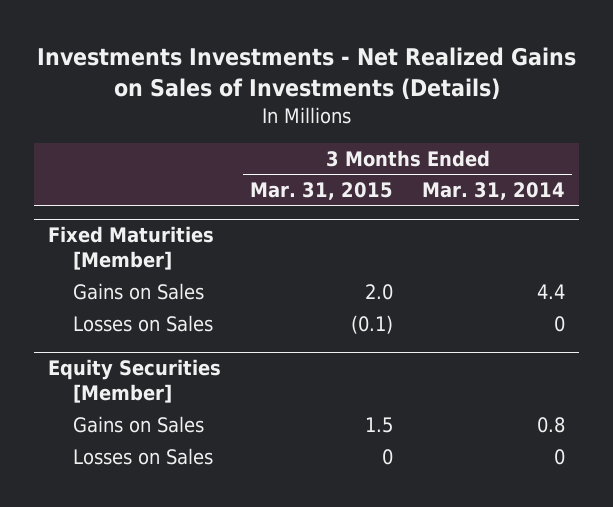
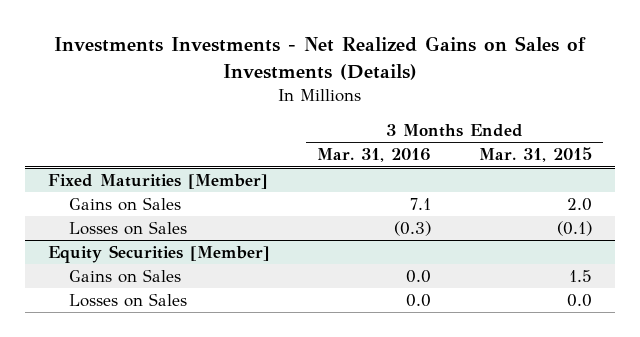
[422,182,566,201] Mar. 31, 2014 -> none
none -> [317,148,432,163] Mar. 31, 2016
[382,449,394,466] 0 -> [566,294,592,308] 0.0

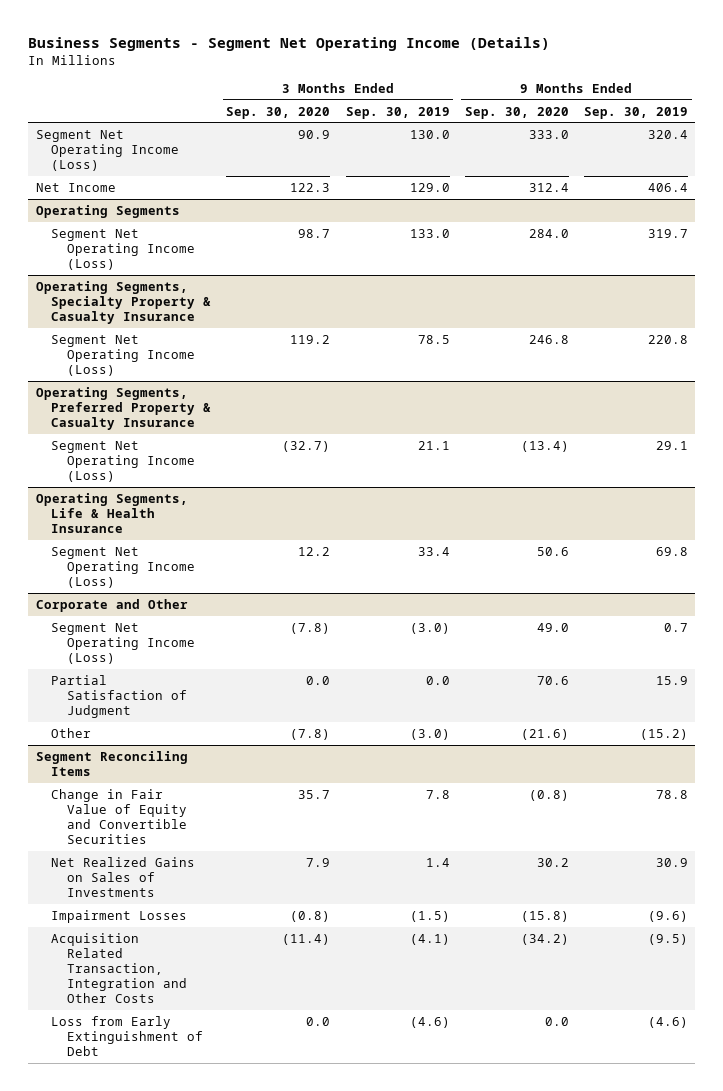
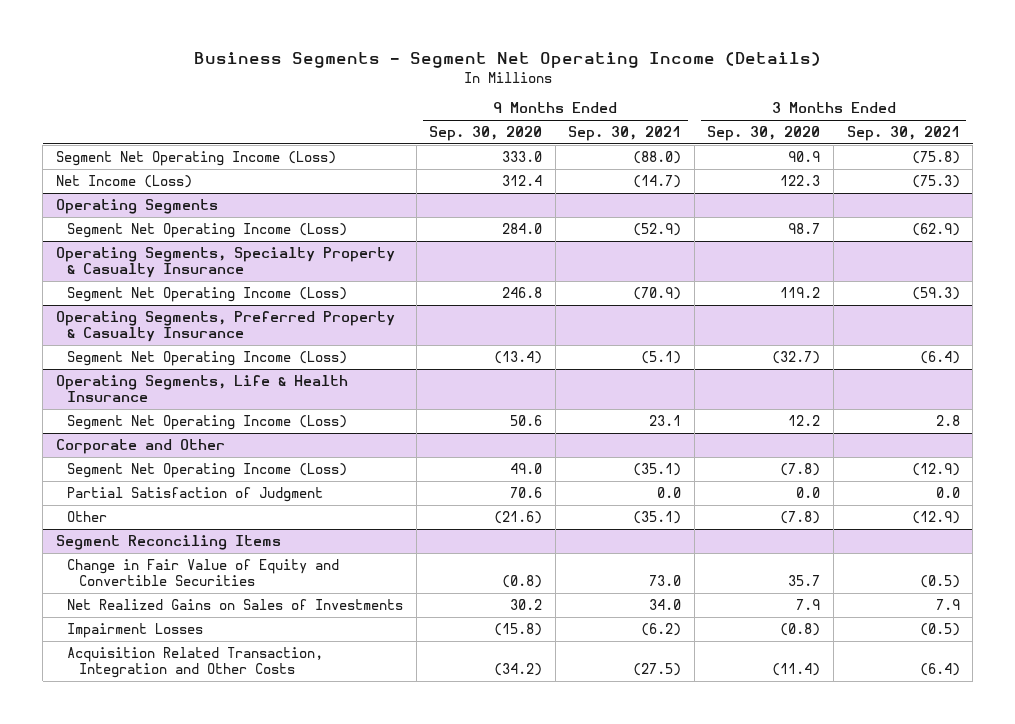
[345,106,450,119] Sep. 30, 2019 -> none
[583,106,688,119] Sep. 30, 2019 -> none
none -> [568,126,682,142] Sep. 30, 2021
none -> [846,126,960,142] Sep. 30, 2021
[35,182,116,192] Net Income -> [55,175,192,189] Net Income (Loss)
[51,1015,203,1056] Loss from Early Extinguishment of Debt -> none

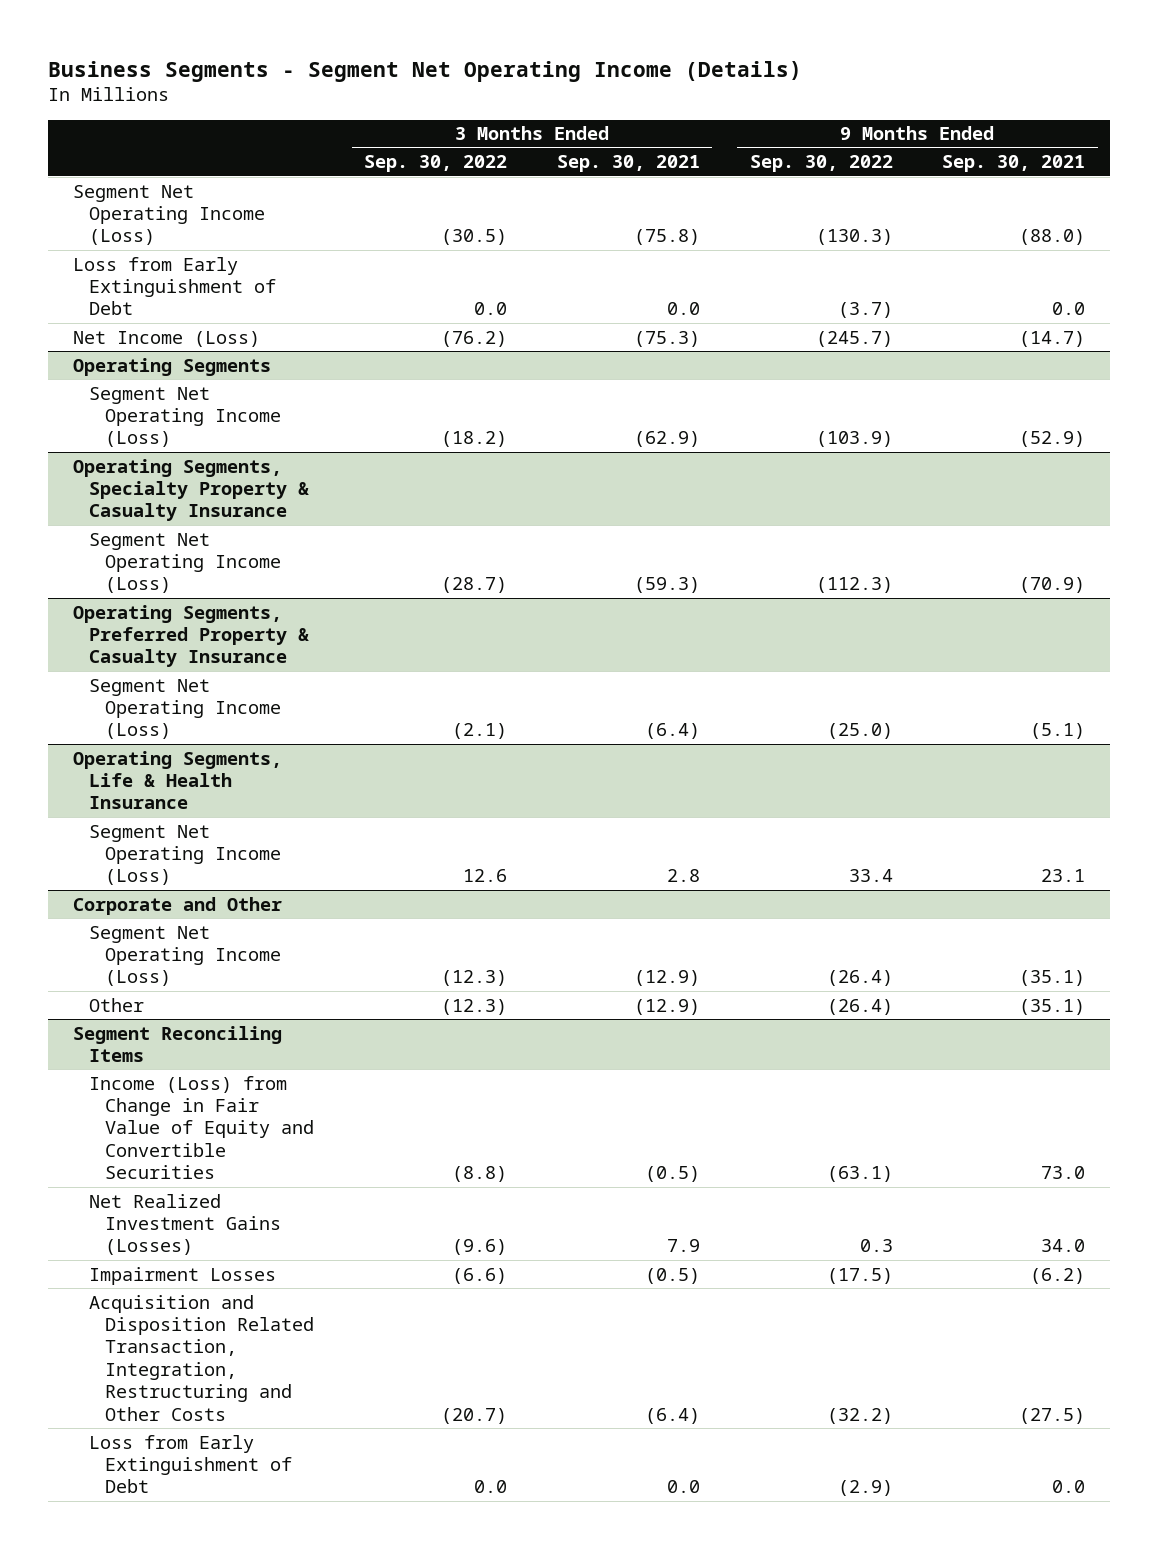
[429,126,543,142] Sep. 30, 2020 -> none
[707,126,821,142] Sep. 30, 2020 -> none
none -> [363,155,507,173] Sep. 30, 2022
none -> [749,155,893,173] Sep. 30, 2022
none -> [73,256,277,316] Loss from Early Extinguishment of Debt
[67,487,324,503] Partial Satisfaction of Judgment -> none
[67,559,340,587] Change in Fair Value of Equity and Convertible Securities -> [89,1075,315,1180] Income (Loss) from Change in Fair Value of Equity and Convertible Securities
[67,599,404,611] Net Realized Gains on Sales of Investments -> [89,1193,282,1256] Net Realized Investment Gains (Losses)
[67,647,324,679] Acquisition Related Transaction, Integration and Other Costs -> [89,1294,315,1421] Acquisition and Disposition Related Transaction, Integration, Restructuring and Other Costs
none -> [89,1434,293,1494] Loss from Early Extinguishment of Debt

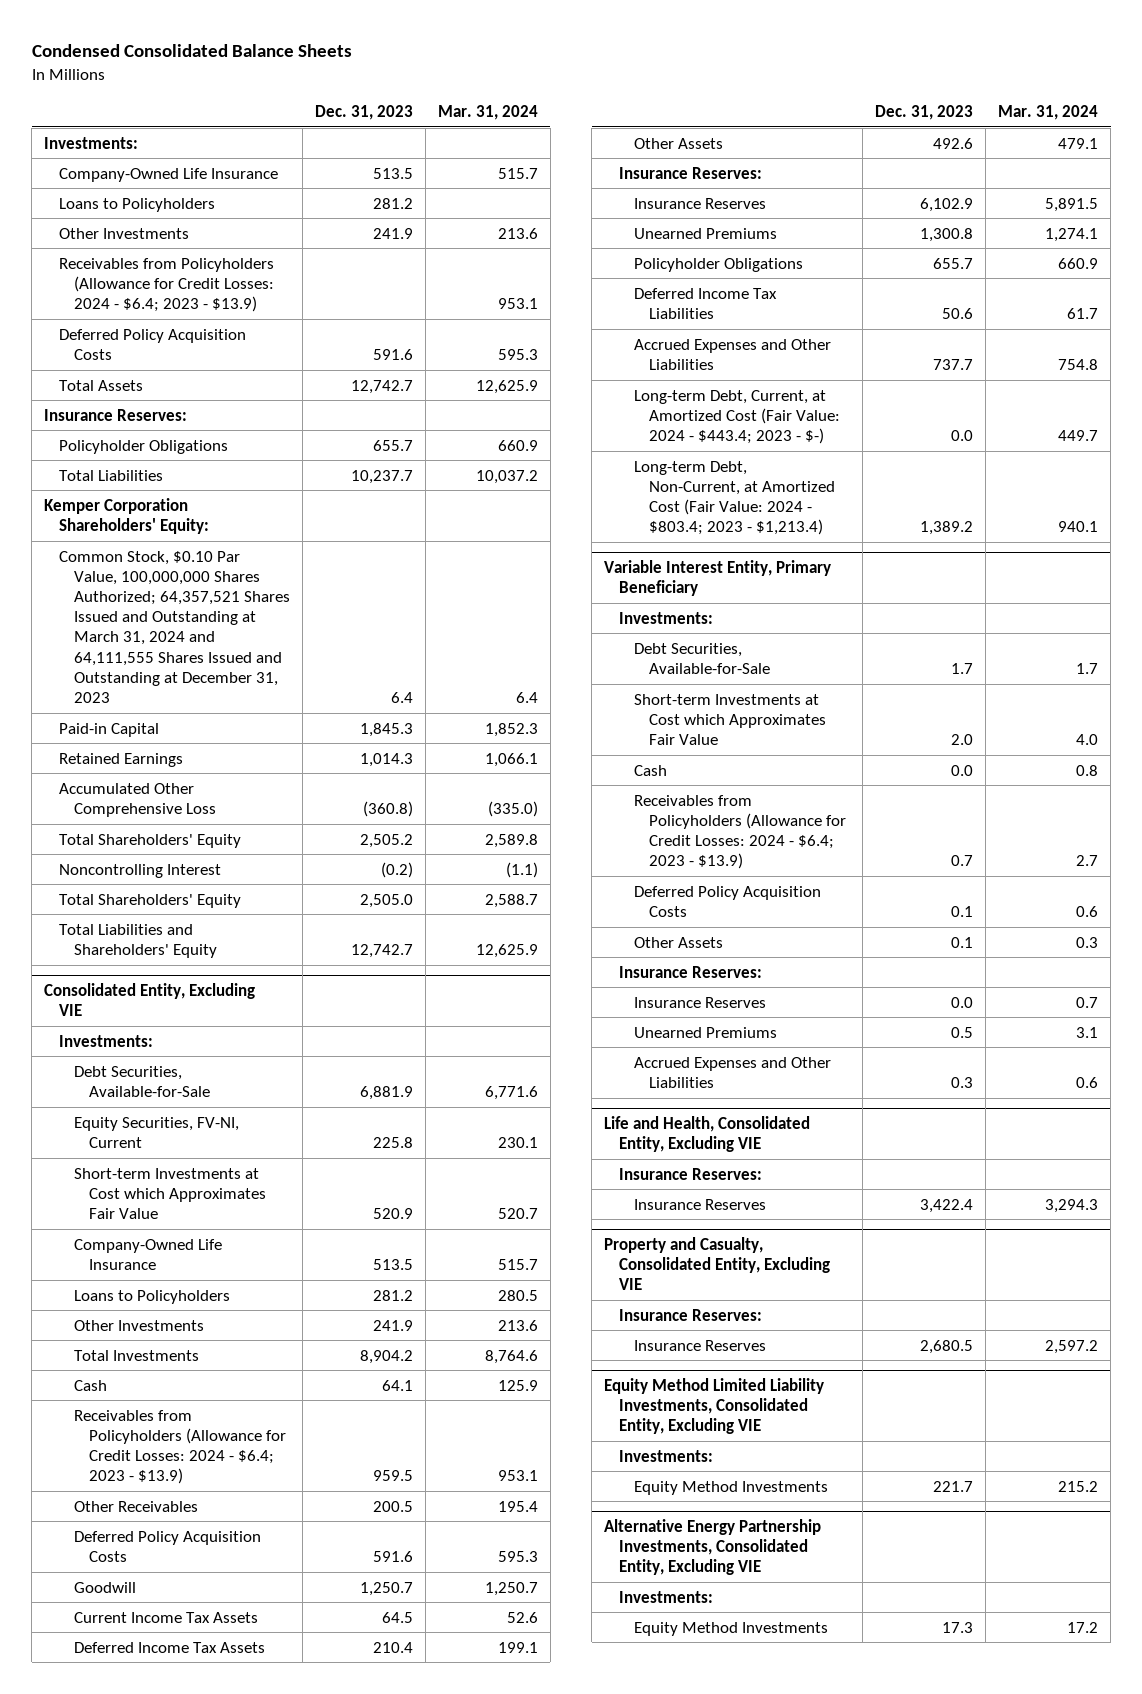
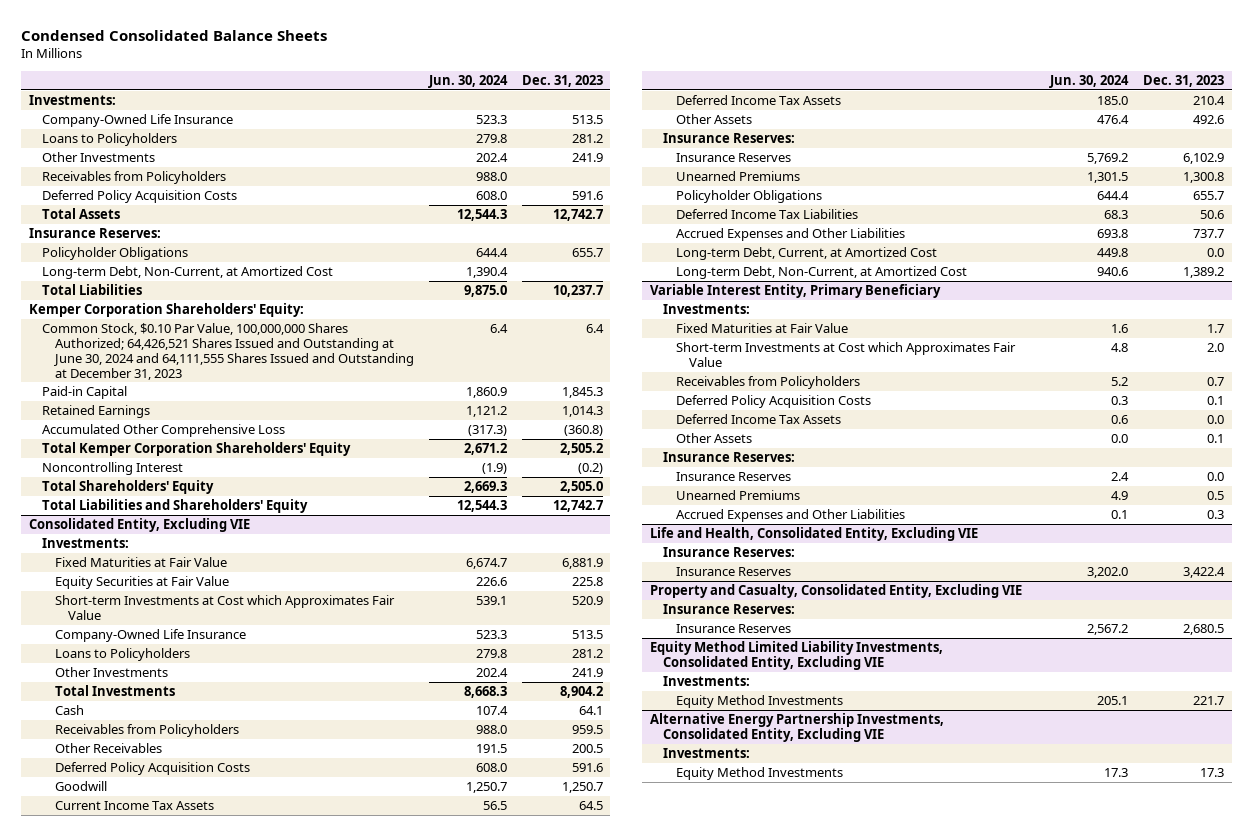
[437,104,538,120] Mar. 31, 2024 -> none
none -> [427,75,508,89] Jun. 30, 2024
[59,257,275,313] Receivables from Policyholders (Allowance for Credit Losses: 2024 - $6.4; 2023 - $13.9) -> [41,170,226,184] Receivables from Policyholders
none -> [41,265,333,279] Long-term Debt, Non-Current, at Amortized Cost
[59,550,291,704] Common Stock, $0.10 Par Value, 100,000,000 Shares Authorized; 64,357,521 Shares Issued and Outstanding at March 31, 2024 and 64,111,555 Shares Issued and Outstanding at December 31, 2023 -> [41,322,414,380] Common Stock, $0.10 Par Value, 100,000,000 Shares Authorized; 64,426,521 Shares Issued and Outstanding at June 30, 2024 and 64,111,555 Shares Issued and Outstanding at December 31, 2023
[59,833,242,848] Total Shareholders' Equity -> [41,441,351,456] Total Kemper Corporation Shareholders' Equity
[74,1065,211,1097] Debt Securities, Available-for-Sale -> [54,556,227,567] Fixed Maturities at Fair Value
[74,1116,240,1148] Equity Securities, FV-NI, Current -> [54,575,229,589] Equity Securities at Fair Value
[74,1409,287,1485] Receivables from Policyholders (Allowance for Credit Losses: 2024 - $6.4; 2023 - $13.9) -> [54,723,239,737] Receivables from Policyholders
[634,389,841,445] Long-term Debt, Current, at Amortized Cost (Fair Value: 2024 - $443.4; 2023 - $-) -> [676,246,938,260] Long-term Debt, Current, at Amortized Cost
[634,460,836,536] Long-term Debt, Non-Current, at Amortized Cost (Fair Value: 2024 - $803.4; 2023 - $1,213.4) -> [676,265,968,279] Long-term Debt, Non-Current, at Amortized Cost
[634,642,771,674] Debt Securities, Available-for-Sale -> [676,322,849,333] Fixed Maturities at Fair Value
[634,764,668,776] Cash -> none
[634,794,847,870] Receivables from Policyholders (Allowance for Credit Losses: 2024 - $6.4; 2023 - $13.9) -> [676,375,861,389] Receivables from Policyholders
none -> [676,413,842,424] Deferred Income Tax Assets

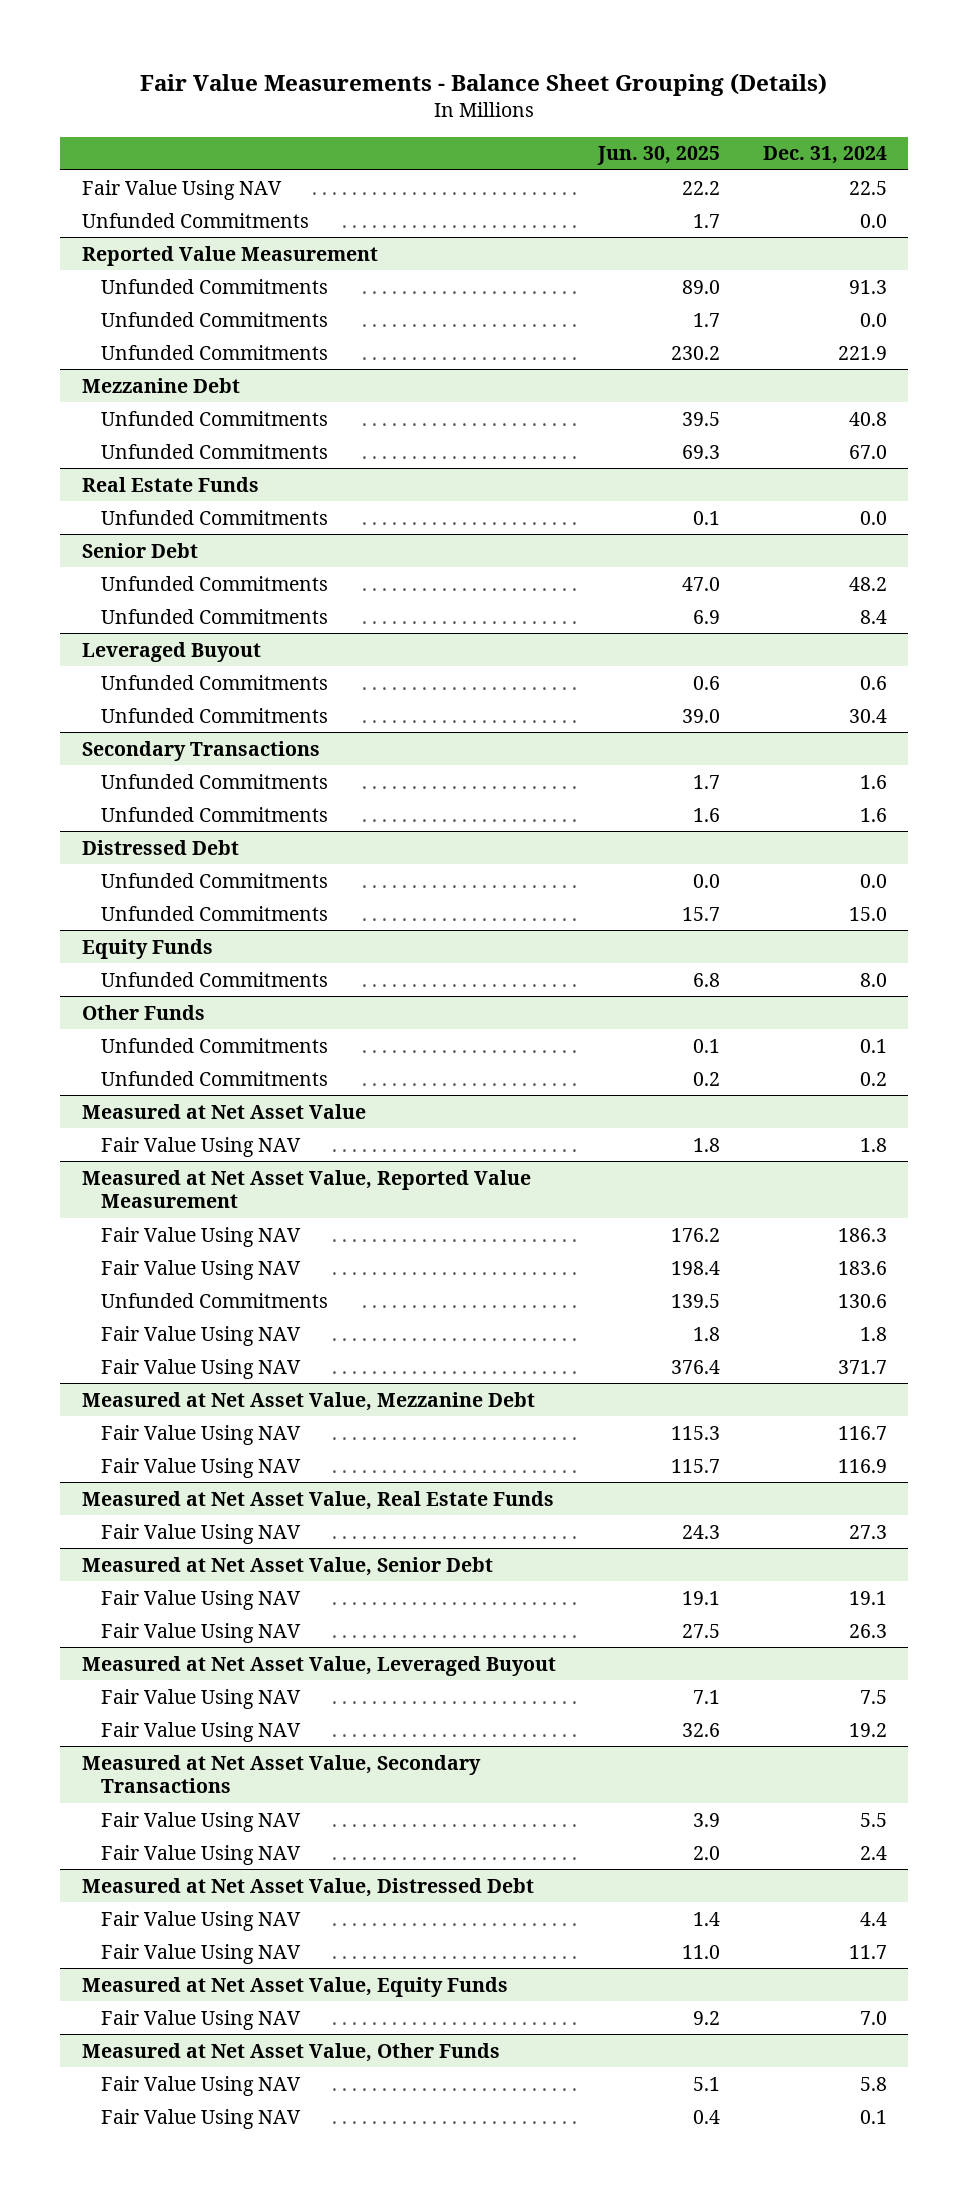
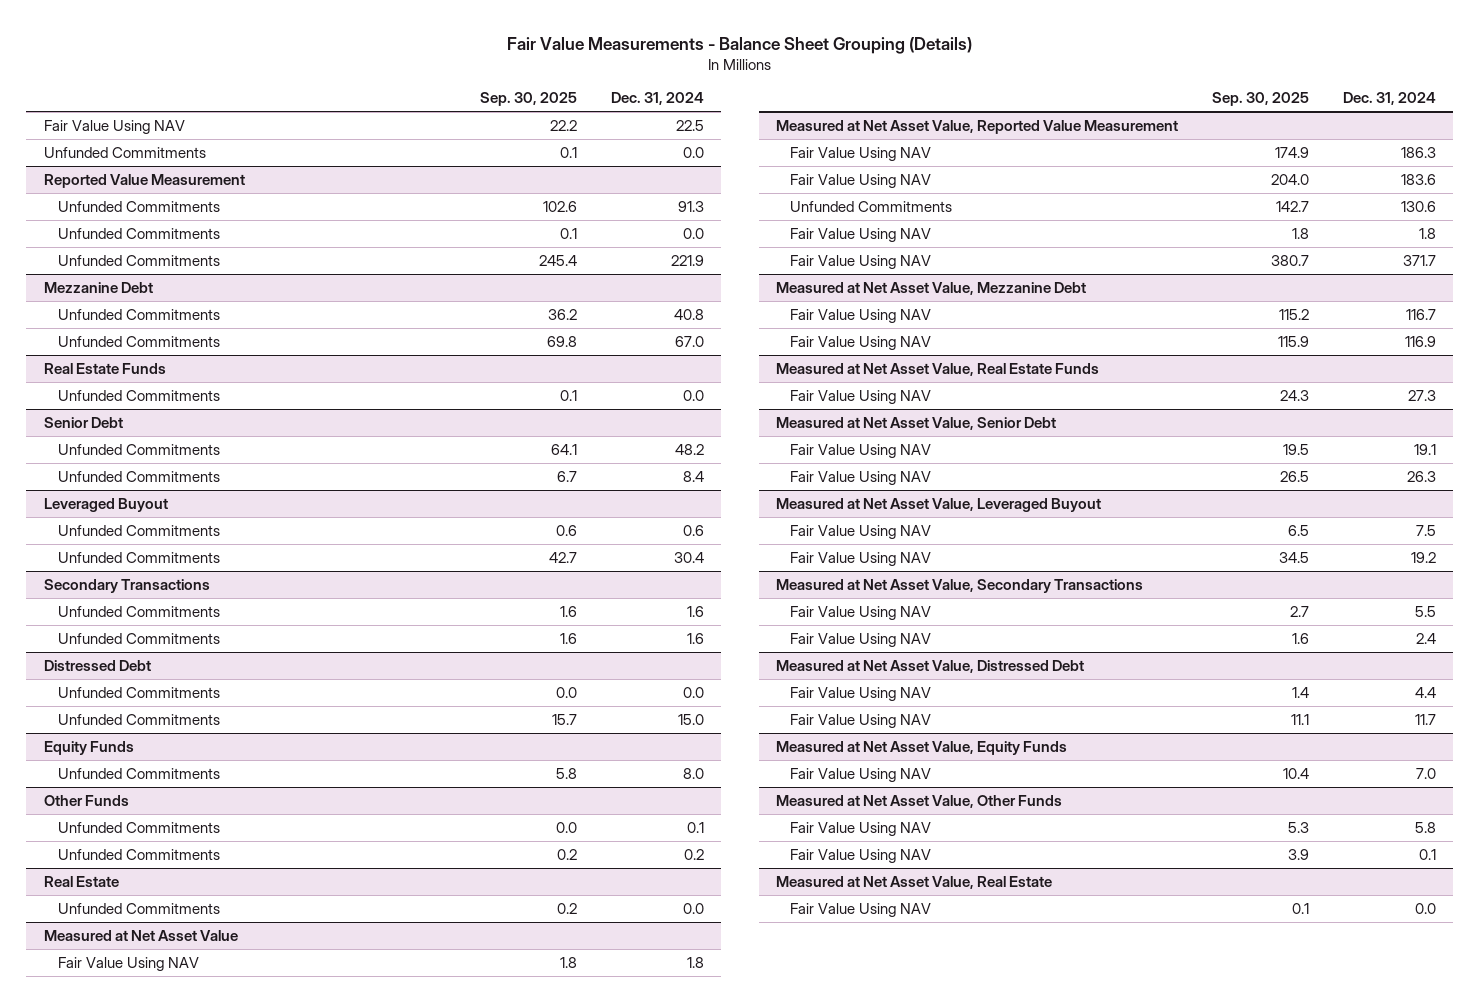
[597,146,721,166] Jun. 30, 2025 -> none
none -> [479,92,577,107] Sep. 30, 2025
none -> [43,875,119,887] Real Estate
none -> [58,902,221,914] Unfunded Commitments
none -> [775,875,1052,889] Measured at Net Asset Value, Real Estate
none -> [790,902,932,917] Fair Value Using NAV

